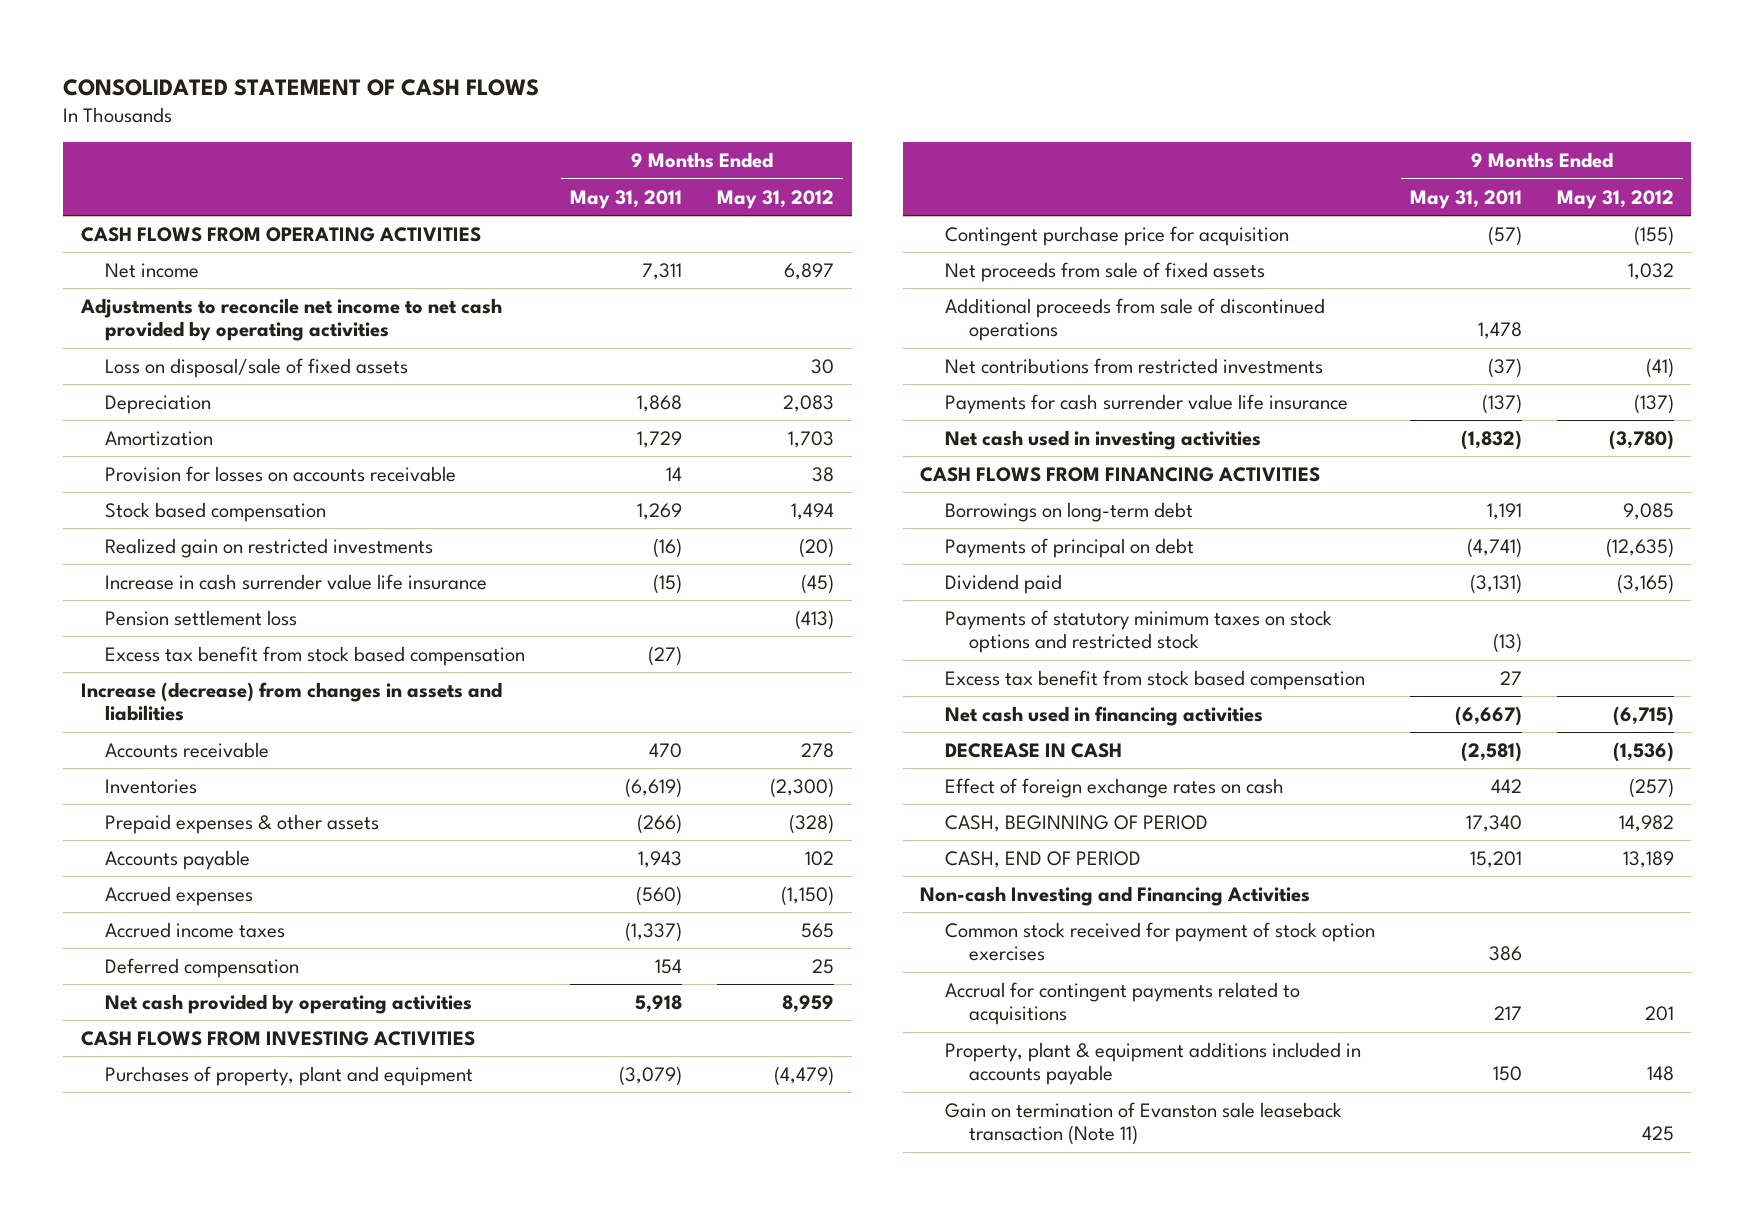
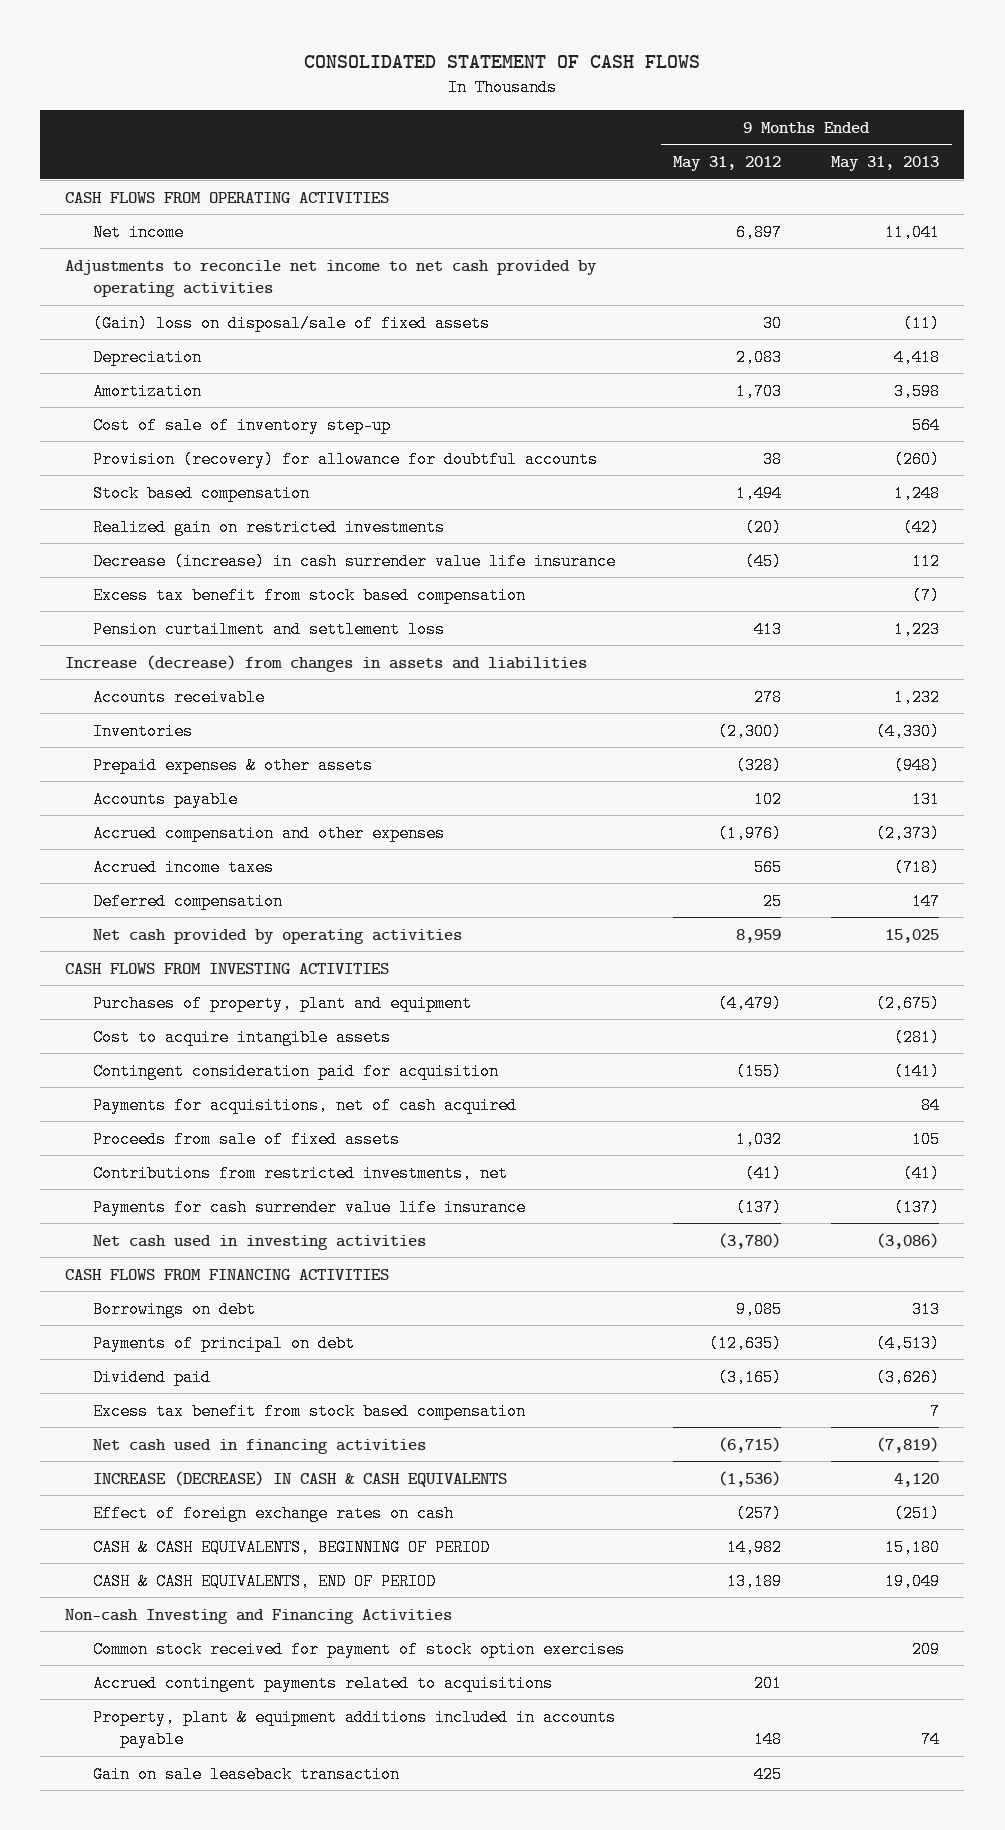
[570,189,683,209] May 31, 2011 -> none
none -> [831,156,940,172] May 31, 2013
[105,357,409,378] Loss on disposal/sale of fixed assets -> [92,314,490,332] (Gain) loss on disposal/sale of fixed assets
none -> [92,416,391,434] Cost of sale of inventory step-up
[105,465,457,482] Provision for losses on accounts receivable -> [92,450,598,468] Provision (recovery) for allowance for doubtful accounts
[105,609,298,626] Pension settlement loss -> none
[105,573,488,590] Increase in cash surrender value life insurance -> [92,552,616,570] Decrease (increase) in cash surrender value life insurance
none -> [92,620,445,638] Pension curtailment and settlement loss
[105,885,254,906] Accrued expenses -> [92,824,445,842] Accrued compensation and other expenses
[781,885,835,906] (1,150) -> [718,824,783,842] (1,976)
[944,297,1325,342] Additional proceeds from sale of discontinued operations -> none
none -> [92,1028,391,1046] Cost to acquire intangible assets
[944,225,1289,246] Contingent purchase price for acquisition -> [92,1062,499,1080] Contingent consideration paid for acquisition
none -> [92,1096,517,1114] Payments for acquisitions, net of cash acquired
[944,261,1265,282] Net proceeds from sale of fixed assets -> [92,1130,400,1148] Proceeds from sale of fixed assets
[944,357,1323,374] Net contributions from restricted investments -> [92,1164,508,1182] Contributions from restricted investments, net
[944,501,1193,522] Borrowings on long-term debt -> [92,1300,256,1318] Borrowings on debt
[944,609,1332,654] Payments of statutory minimum taxes on stock options and restricted stock -> none
[944,742,1122,758] DECREASE IN CASH -> [92,1470,507,1487] INCREASE (DECREASE) IN CASH & CASH EQUIVALENTS
[944,814,1208,832] CASH, BEGINNING OF PERIOD -> [92,1538,490,1556] CASH & CASH EQUIVALENTS, BEGINNING OF PERIOD
[944,850,1141,868] CASH, END OF PERIOD -> [92,1572,436,1590] CASH & CASH EQUIVALENTS, END OF PERIOD
[944,981,1300,1026] Accrual for contingent payments related to acquisitions -> [92,1674,553,1692] Accrued contingent payments related to acquisitions
[944,1101,1342,1146] Gain on termination of Evanston sale leaseback transaction (Note 11) -> [92,1765,400,1783] Gain on sale leaseback transaction

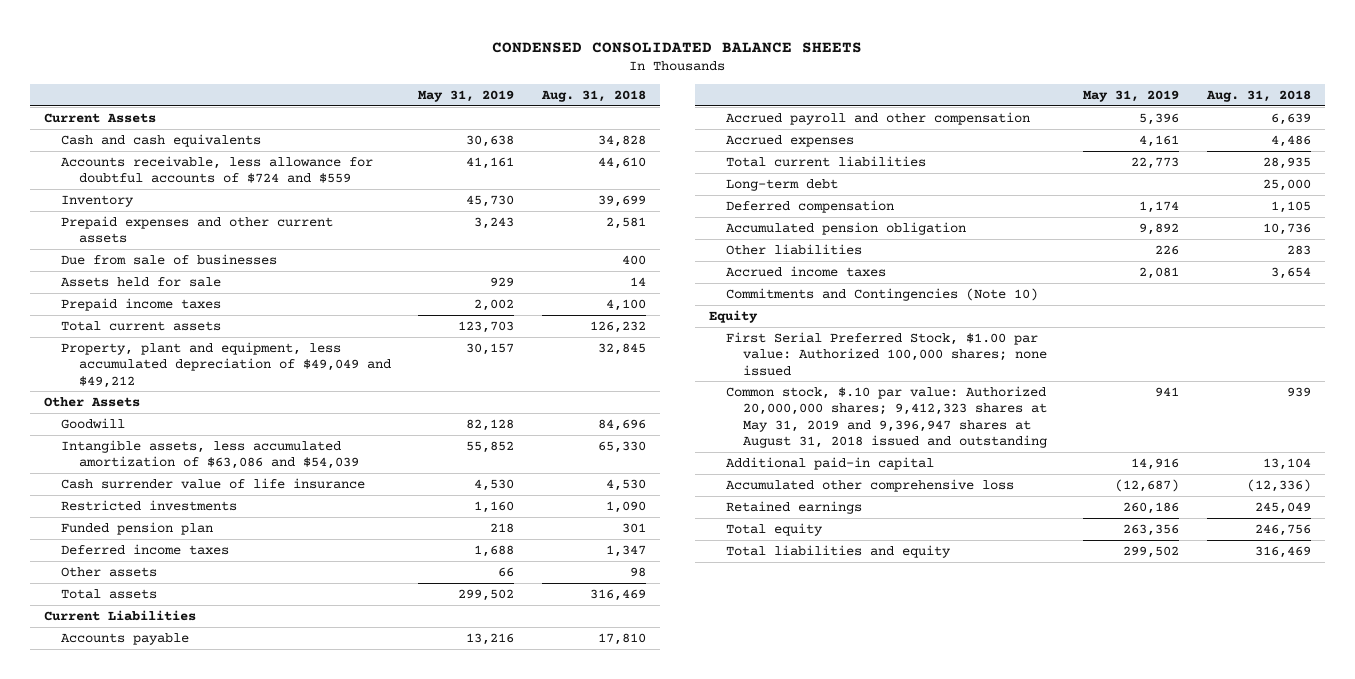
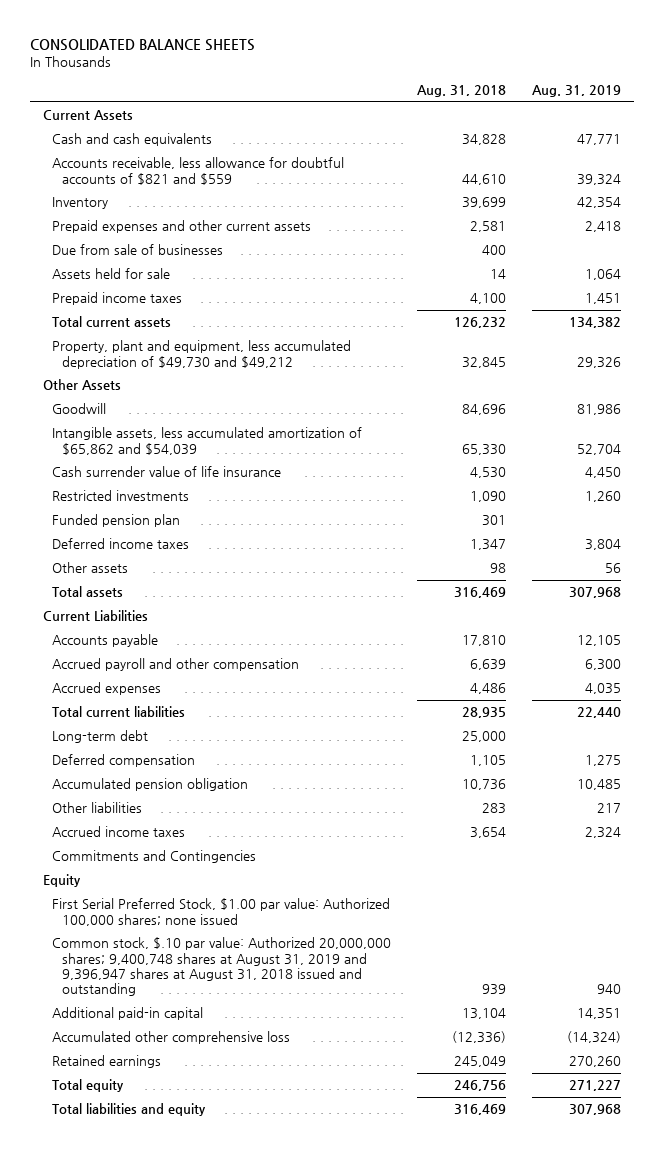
[492,41,863,53] CONDENSED CONSOLIDATED BALANCE SHEETS -> [29,39,255,52] CONSOLIDATED BALANCE SHEETS
[418,90,515,103] May 31, 2019 -> none
none -> [532,85,622,98] Aug. 31, 2019
[61,155,374,184] Accounts receivable, less allowance for doubtful accounts of $724 and $559 -> [52,157,345,185] Accounts receivable, less allowance for doubtful accounts of $821 and $559
[61,341,391,388] Property, plant and equipment, less accumulated depreciation of $49,049 and $49,212 -> [52,340,352,369] Property, plant and equipment, less accumulated depreciation of $49,730 and $49,212
[61,439,359,470] Intangible assets, less accumulated amortization of $63,086 and $54,039 -> [52,427,363,455] Intangible assets, less accumulated amortization of $65,862 and $54,039
[725,287,1038,301] Commitments and Contingencies (Note 10) -> [52,850,257,864] Commitments and Contingencies
[725,385,1048,448] Common stock, $.10 par value: Authorized 20,000,000 shares; 9,412,323 shares at May 31, 2019 and 9,396,947 shares at August 31, 2018 issued and outstanding -> [52,937,392,997] Common stock, $.10 par value: Authorized 20,000,000 shares; 9,400,748 shares at August 31, 2019 and 9,396,947 shares at August 31, 2018 issued and outstanding

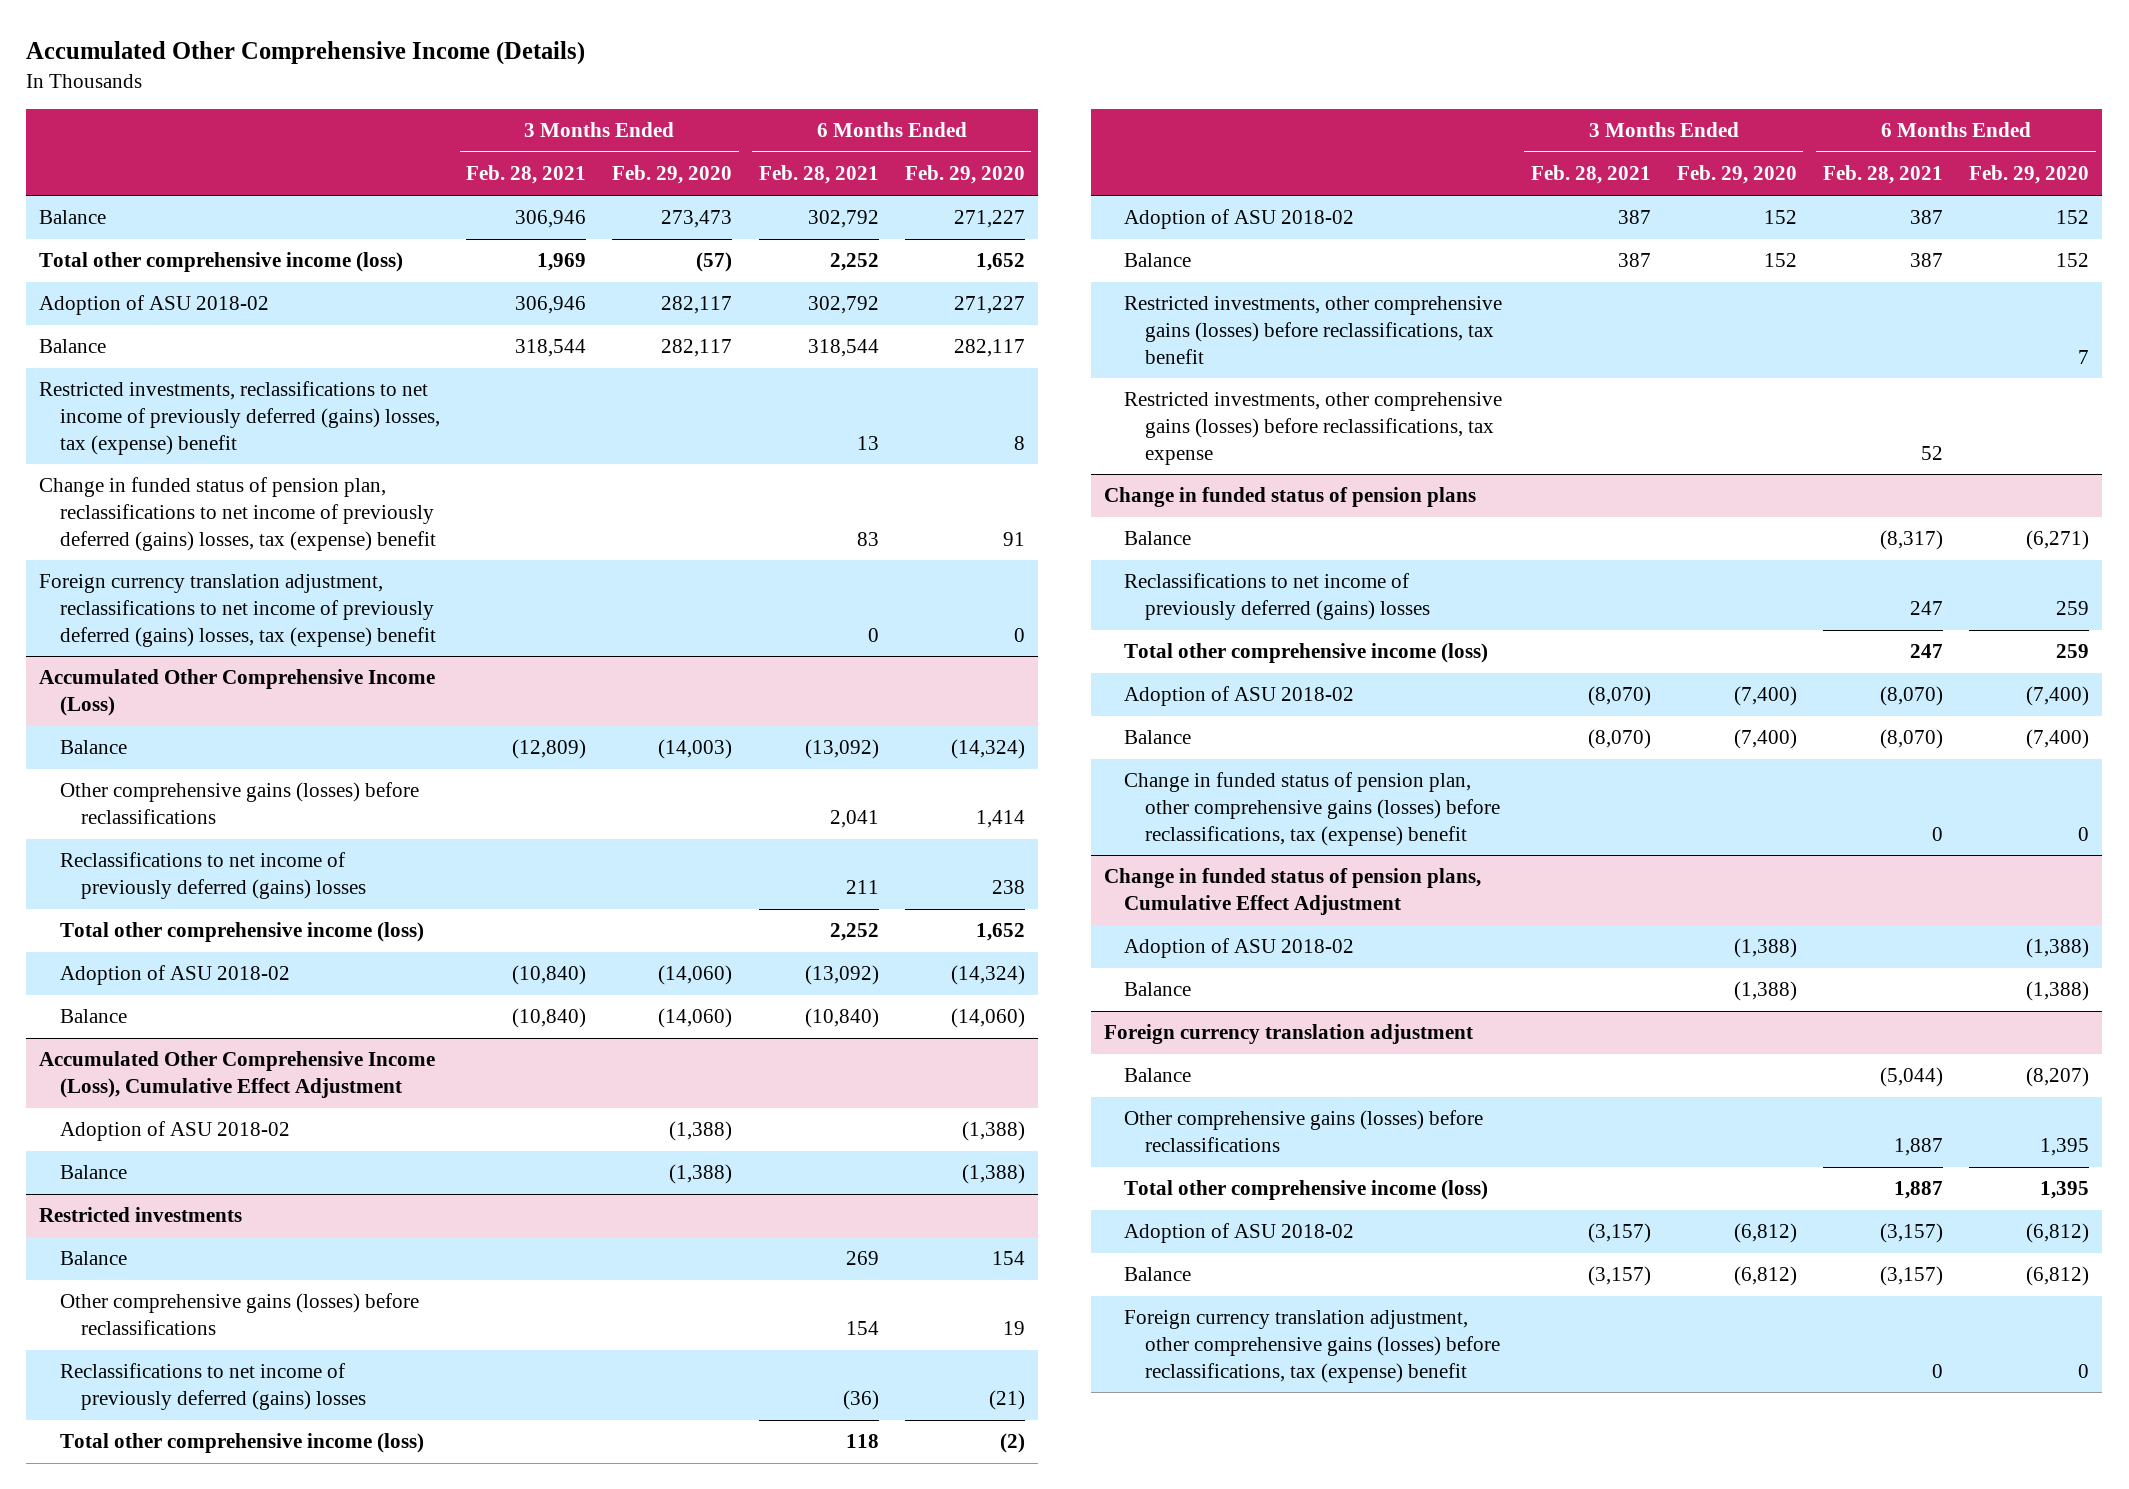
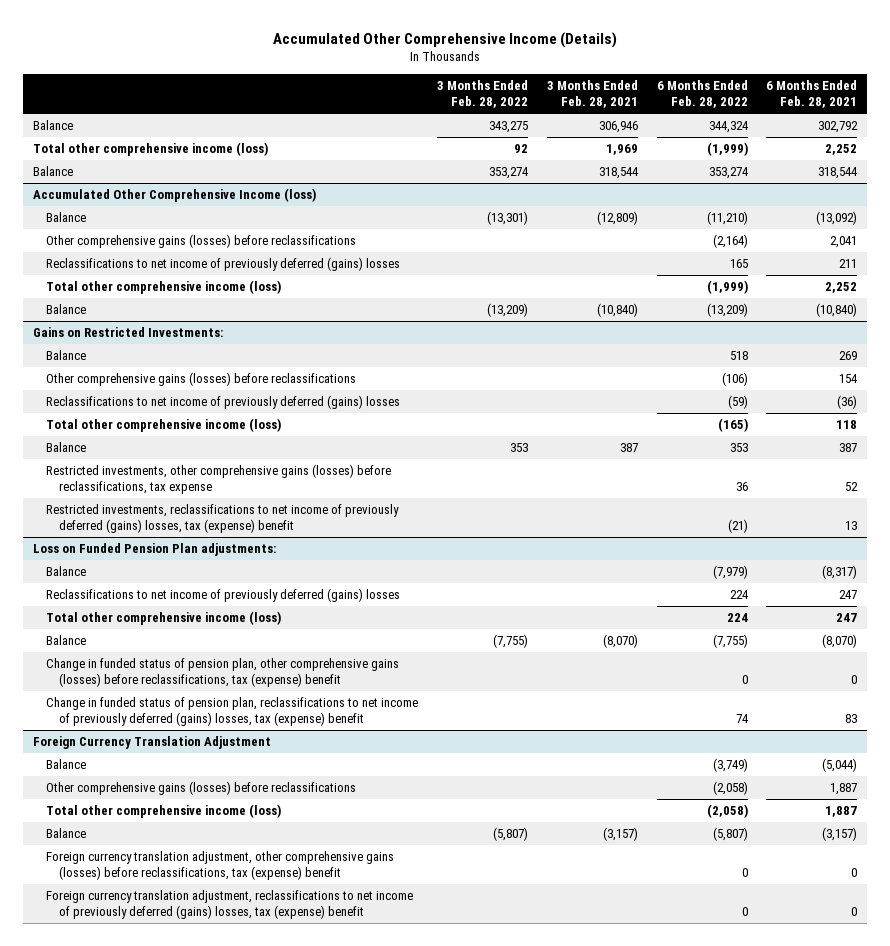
[612,165,733,185] Feb. 29, 2020 -> none
[904,165,1025,185] Feb. 29, 2020 -> none
none -> [436,80,528,109] 3 Months Ended Feb. 28, 2022
none -> [656,80,748,109] 6 Months Ended Feb. 28, 2022
[39,295,270,316] Adoption of ASU 2018-02 -> none
[39,381,441,455] Restricted investments, reclassifications to net income of previously deferred (gains) losses, tax (expense) benefit -> none
[39,477,437,551] Change in funded status of pension plan, reclassifications to net income of previously deferred (gains) losses, tax (expense) benefit -> none
[39,574,437,647] Foreign currency translation adjustment, reclassifications to net income of previously deferred (gains) losses, tax (expense) benefit -> none
[39,669,436,717] Accumulated Other Comprehensive Income (Loss) -> [32,188,316,203] Accumulated Other Comprehensive Income (loss)
[60,965,291,986] Adoption of ASU 2018-02 -> none
[39,1051,436,1099] Accumulated Other Comprehensive Income (Loss), Cumulative Effect Adjustment -> none
[60,1121,291,1142] Adoption of ASU 2018-02 -> none
[60,1165,128,1180] Balance -> none
[39,1207,243,1223] Restricted investments -> [32,327,223,338] Gains on Restricted Investments:
[1124,209,1355,230] Adoption of ASU 2018-02 -> none
[1124,296,1503,364] Restricted investments, other comprehensive gains (losses) before reclassifications, tax benefit -> none
none -> [45,504,399,533] Restricted investments, reclassifications to net income of previously deferred (gains) losses, tax (expense) benefit
[1103,487,1476,508] Change in funded status of pension plans -> [32,543,276,557] Loss on Funded Pension Plan adjustments:
[1124,686,1355,707] Adoption of ASU 2018-02 -> none
[1103,868,1481,916] Change in funded status of pension plans, Cumulative Effect Adjustment -> none
[1124,938,1355,959] Adoption of ASU 2018-02 -> none
[1124,982,1192,997] Balance -> none
none -> [45,697,418,726] Change in funded status of pension plan, reclassifications to net income of previously deferred (gains) losses, tax (expense) benefit
[1103,1024,1473,1045] Foreign currency translation adjustment -> [32,736,271,750] Foreign Currency Translation Adjustment
[1124,1223,1355,1244] Adoption of ASU 2018-02 -> none
none -> [45,890,413,919] Foreign currency translation adjustment, reclassifications to net income of previously deferred (gains) losses, tax (expense) benefit

